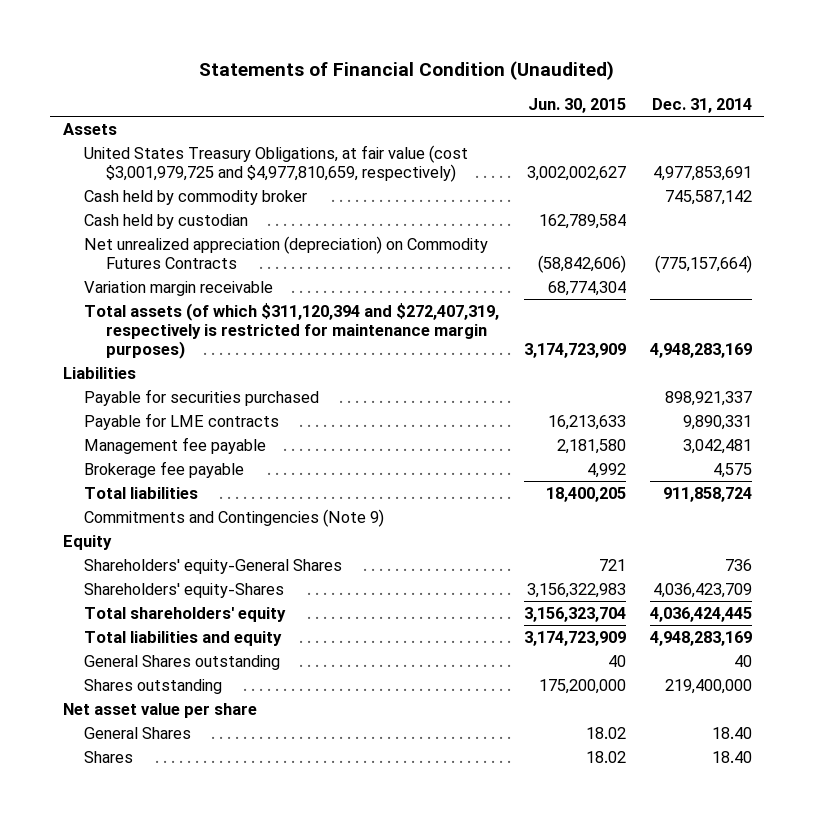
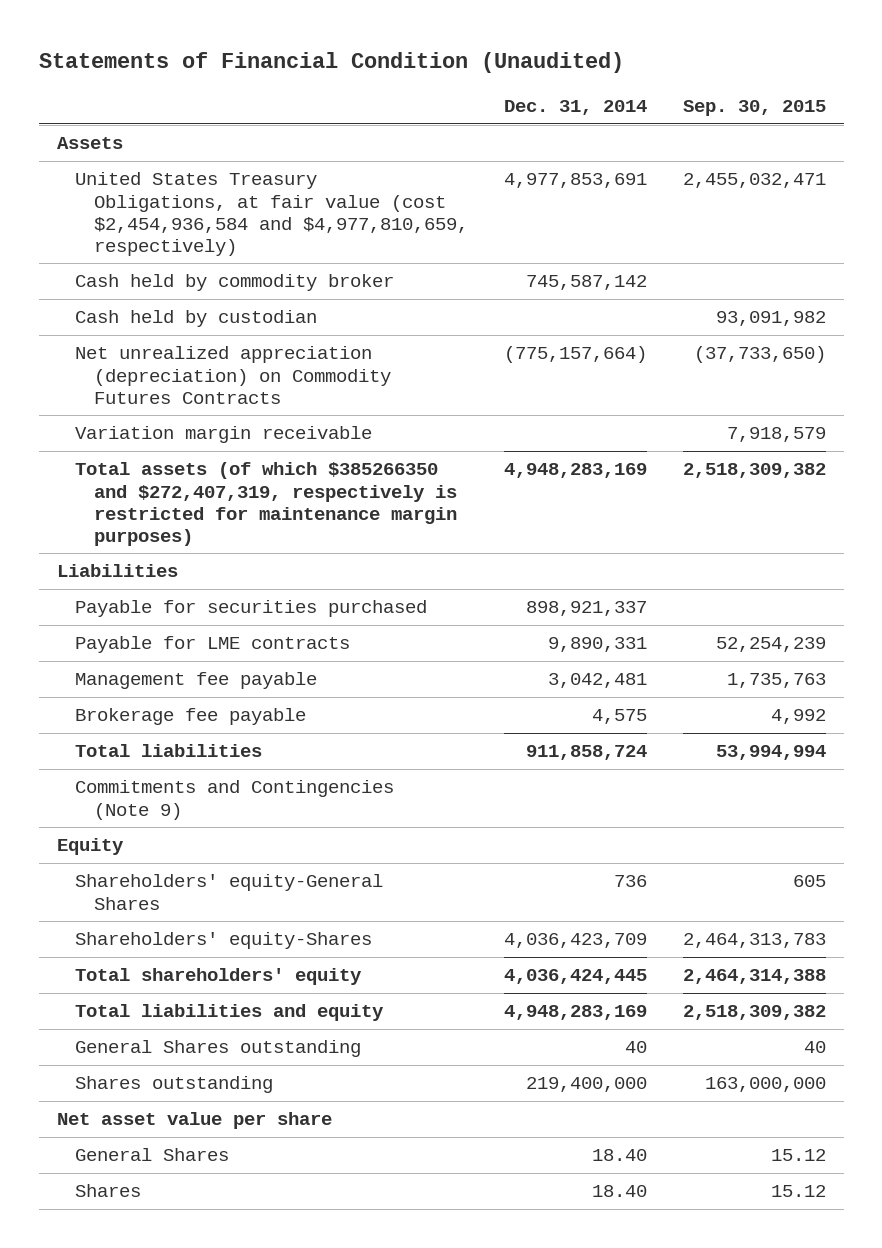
[527,98,626,114] Jun. 30, 2015 -> none
none -> [682,100,826,117] Sep. 30, 2015
[84,144,469,182] United States Treasury Obligations, at fair value (cost $3,001,979,725 and $4,977,810,659, respectively) -> [75,172,468,256] United States Treasury Obligations, at fair value (cost $2,454,936,584 and $4,977,810,659, respectively)
[84,302,500,359] Total assets (of which $311,120,394 and $272,407,319, respectively is restricted for maintenance margin purposes) -> [75,462,457,546] Total assets (of which $385266350 and $272,407,319, respectively is restricted for maintenance margin purposes)

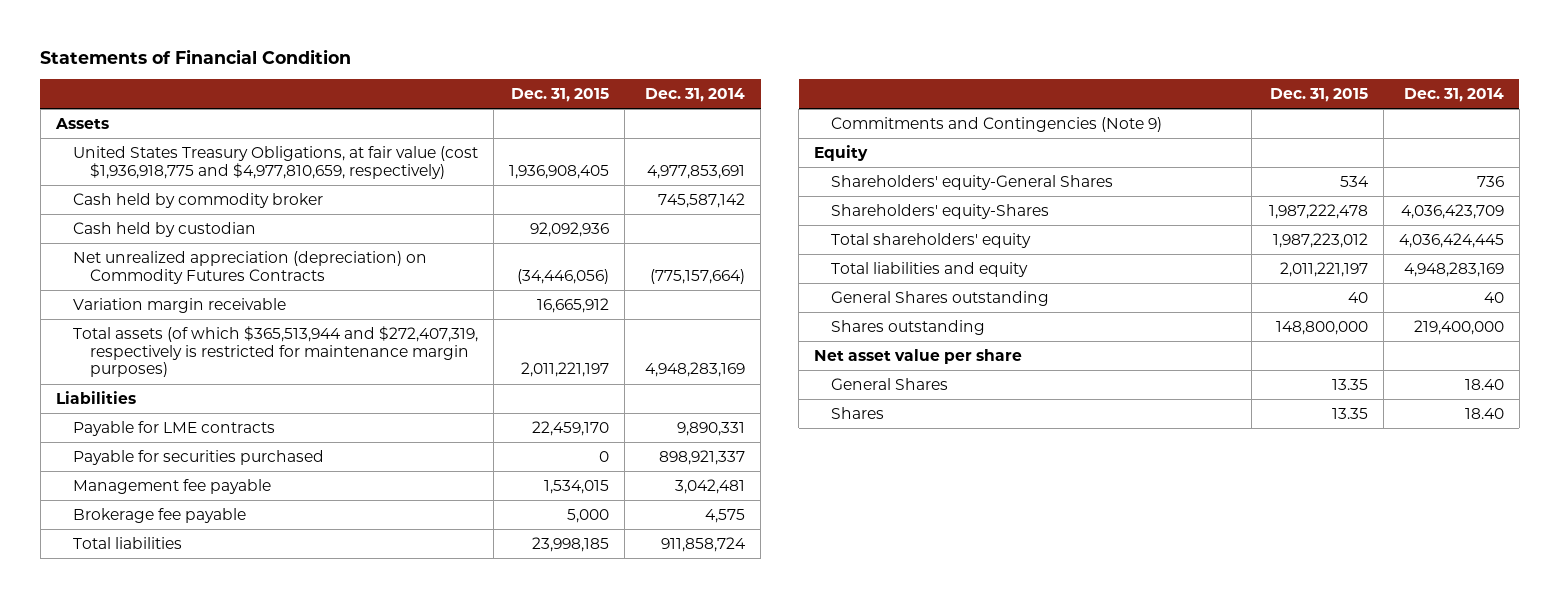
[38,52,624,74] Statements of Financial Condition (Unaudited) -> [40,48,352,64] Statements of Financial Condition
[682,100,826,117] Sep. 30, 2015 -> none
none -> [510,88,609,103] Dec. 31, 2015
[75,172,468,256] United States Treasury Obligations, at fair value (cost $2,454,936,584 and $4,977,810,659, respectively) -> [72,146,478,179] United States Treasury Obligations, at fair value (cost $1,936,918,775 and $4,977,810,659, respectively)
[75,462,457,546] Total assets (of which $385266350 and $272,407,319, respectively is restricted for maintenance margin purposes) -> [72,326,478,378] Total assets (of which $365,513,944 and $272,407,319, respectively is restricted for maintenance margin purposes)
[75,600,428,618] Payable for securities purchased -> [72,450,324,466] Payable for securities purchased

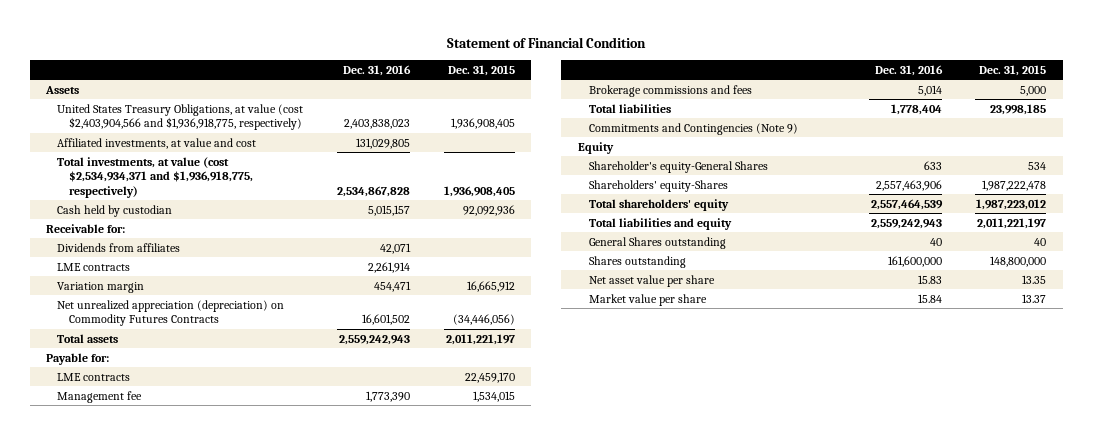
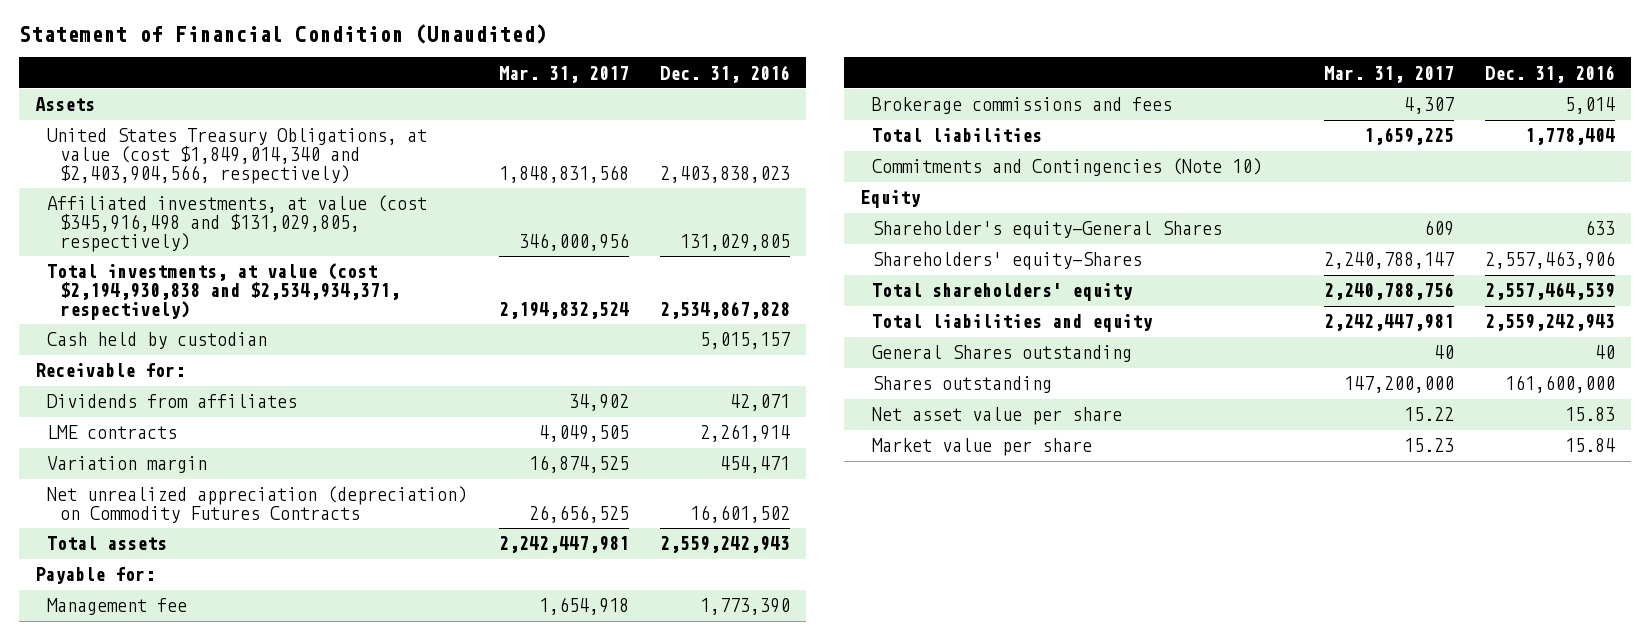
[447,37,647,49] Statement of Financial Condition -> [18,24,547,45] Statement of Financial Condition (Unaudited)
[447,64,515,76] Dec. 31, 2015 -> none
none -> [498,65,629,83] Mar. 31, 2017
[57,103,304,131] United States Treasury Obligations, at value (cost $2,403,904,566 and $1,936,918,775, respectively) -> [47,128,428,184] United States Treasury Obligations, at value (cost $1,849,014,340 and $2,403,904,566, respectively)
[57,137,257,149] Affiliated investments, at value and cost -> [47,195,428,252] Affiliated investments, at value (cost $345,916,498 and $131,029,805, respectively)
[57,156,253,198] Total investments, at value (cost $2,534,934,371 and $1,936,918,775, respectively) -> [47,263,400,320] Total investments, at value (cost $2,194,930,838 and $2,534,934,371, respectively)
[57,372,131,381] LME contracts -> none
[589,122,799,135] Commitments and Contingencies (Note 9) -> [872,158,1263,177] Commitments and Contingencies (Note 10)

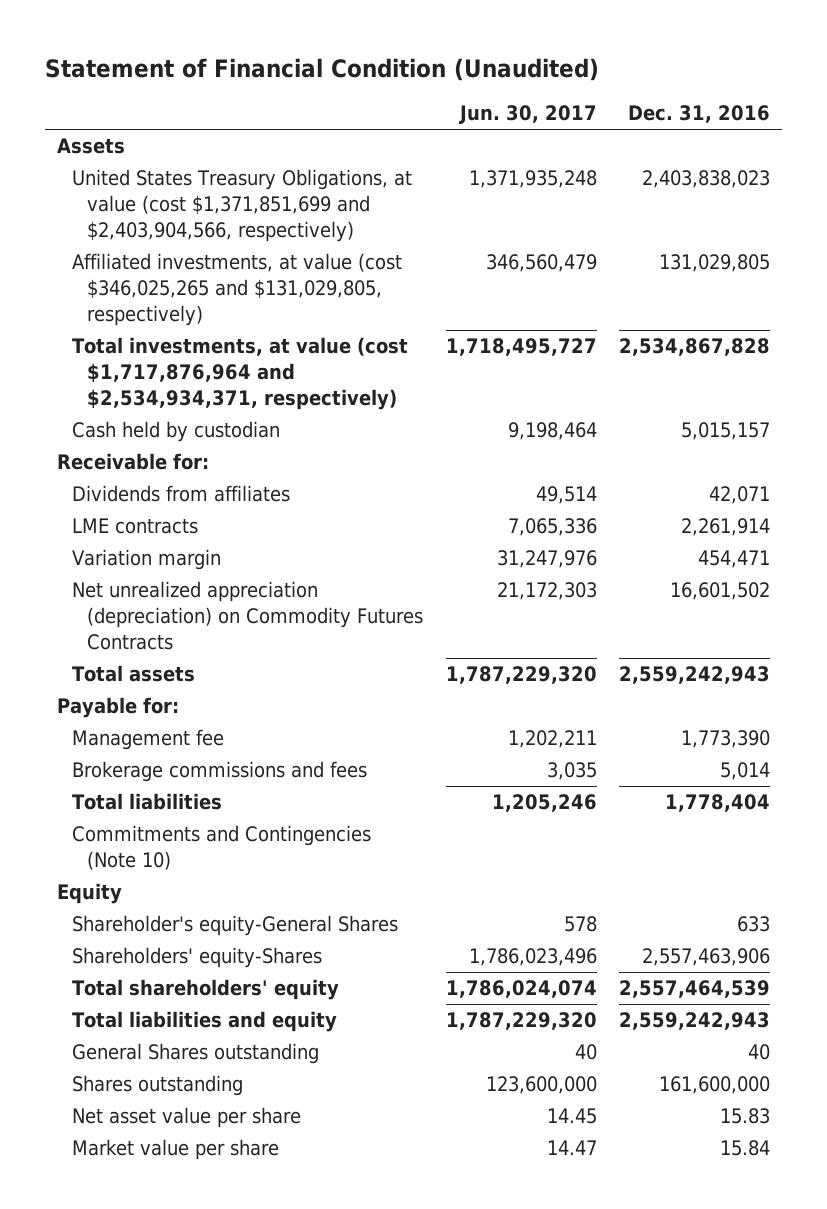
[498,65,629,83] Mar. 31, 2017 -> none
none -> [458,105,597,125] Jun. 30, 2017
[47,128,428,184] United States Treasury Obligations, at value (cost $1,849,014,340 and $2,403,904,566, respectively) -> [71,169,412,243] United States Treasury Obligations, at value (cost $1,371,851,699 and $2,403,904,566, respectively)
[47,195,428,252] Affiliated investments, at value (cost $345,916,498 and $131,029,805, respectively) -> [71,253,402,327] Affiliated investments, at value (cost $346,025,265 and $131,029,805, respectively)
[47,263,400,320] Total investments, at value (cost $2,194,930,838 and $2,534,934,371, respectively) -> [71,337,408,411] Total investments, at value (cost $1,717,876,964 and $2,534,934,371, respectively)

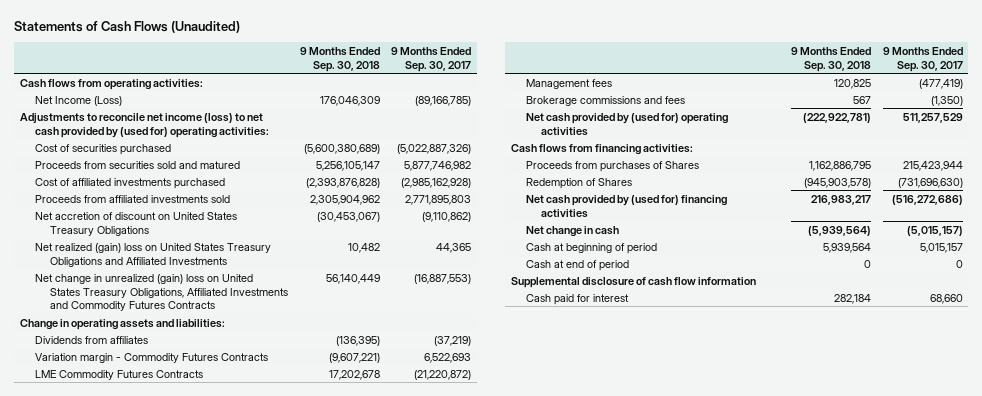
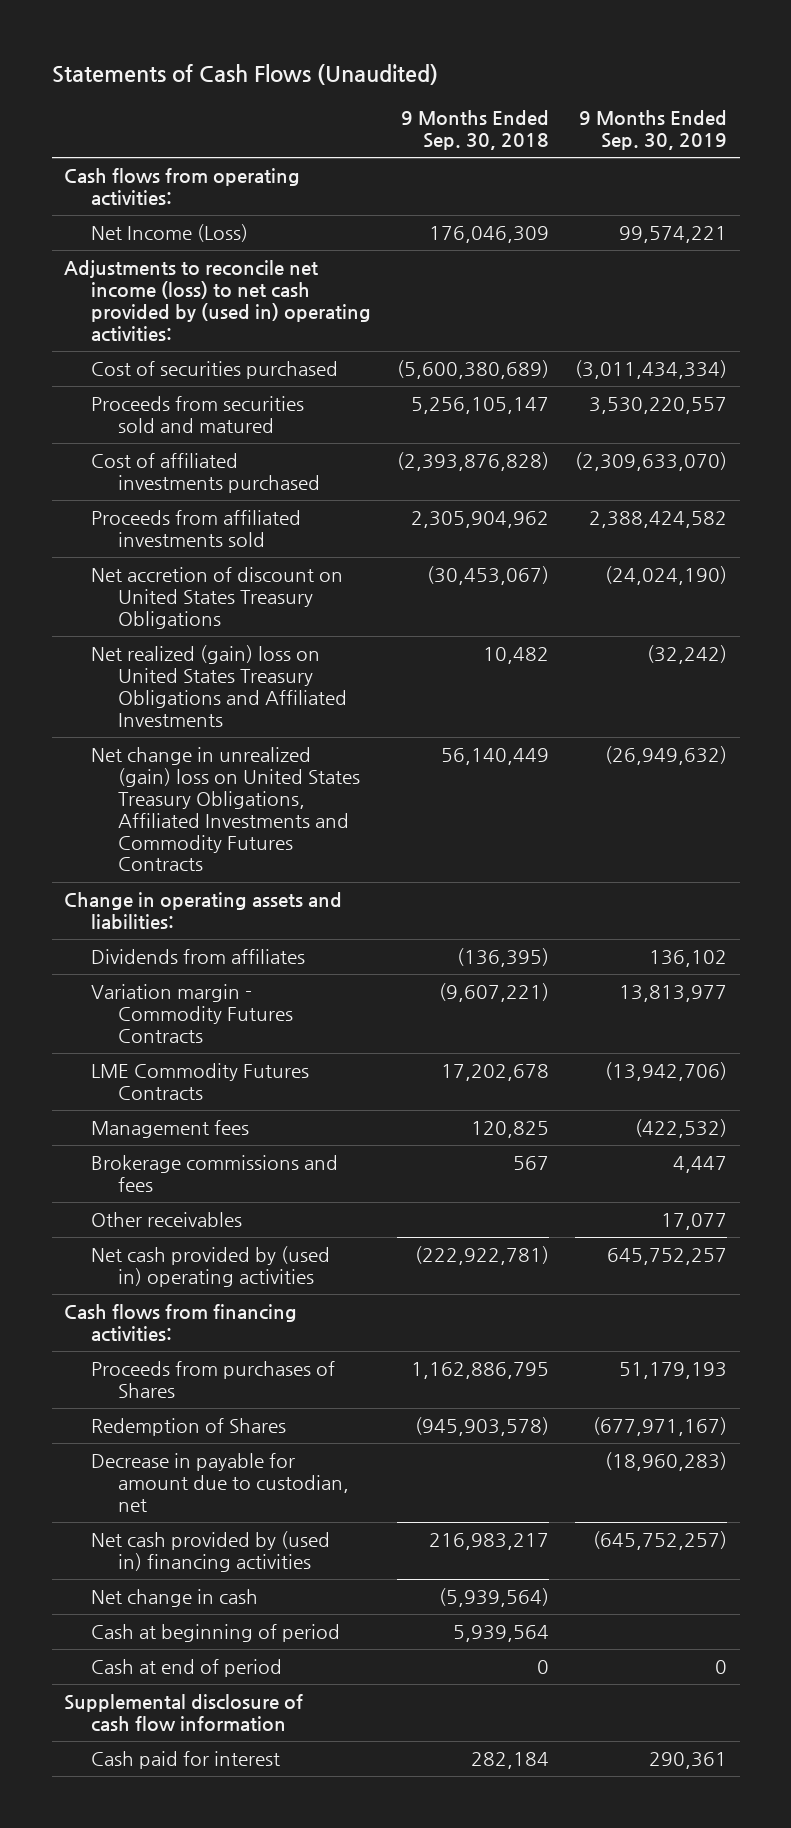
[391,46,472,72] 9 Months Ended Sep. 30, 2017 -> none
none -> [578,110,727,151] 9 Months Ended Sep. 30, 2019
[19,112,269,138] Adjustments to reconcile net income (loss) to net cash provided by (used for) operating activities: -> [64,260,372,342] Adjustments to reconcile net income (loss) to net cash provided by (used in) operating activities:
none -> [91,1212,243,1228] Other receivables
[526,112,729,136] Net cash provided by (used for) operating activities -> [91,1246,331,1288] Net cash provided by (used in) operating activities
none -> [91,1453,350,1512] Decrease in payable for amount due to custodian, net
[526,194,728,218] Net cash provided by (used for) financing activities -> [91,1531,331,1573] Net cash provided by (used in) financing activities

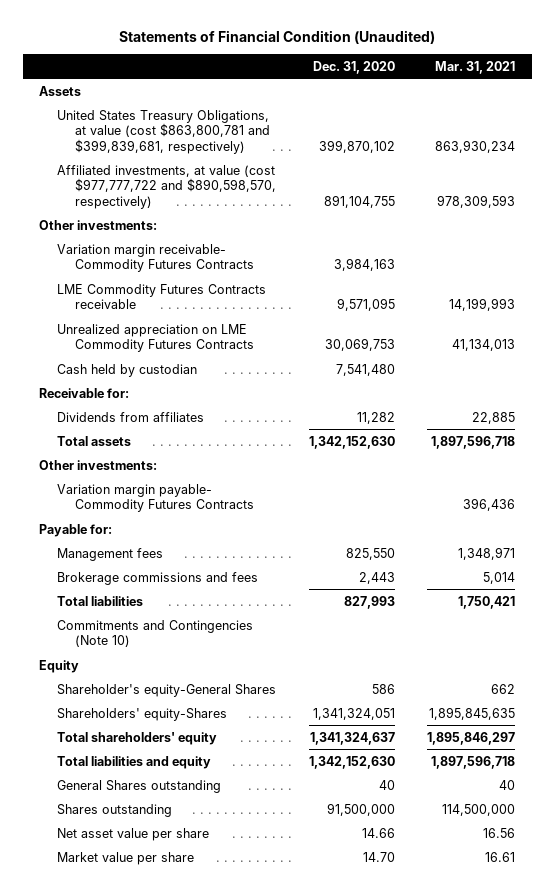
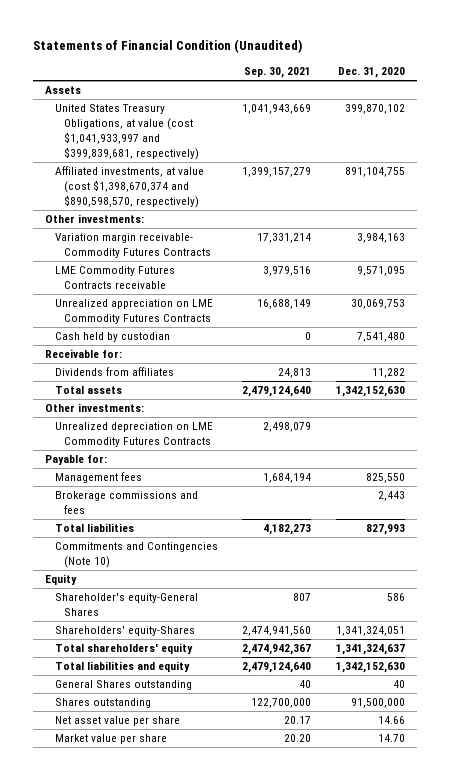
[435,60,516,74] Mar. 31, 2021 -> none
none -> [244,67,312,79] Sep. 30, 2021
[56,109,270,154] United States Treasury Obligations, at value (cost $863,800,781 and $399,839,681, respectively) -> [54,104,200,160] United States Treasury Obligations, at value (cost $1,041,933,997 and $399,839,681, respectively)
[56,164,276,209] Affiliated investments, at value (cost $977,777,722 and $890,598,570, respectively) -> [54,166,204,208] Affiliated investments, at value (cost $1,398,670,374 and $890,598,570, respectively)
[56,483,254,513] Variation margin payable- Commodity Futures Contracts -> none
none -> [54,422,213,448] Unrealized depreciation on LME Commodity Futures Contracts

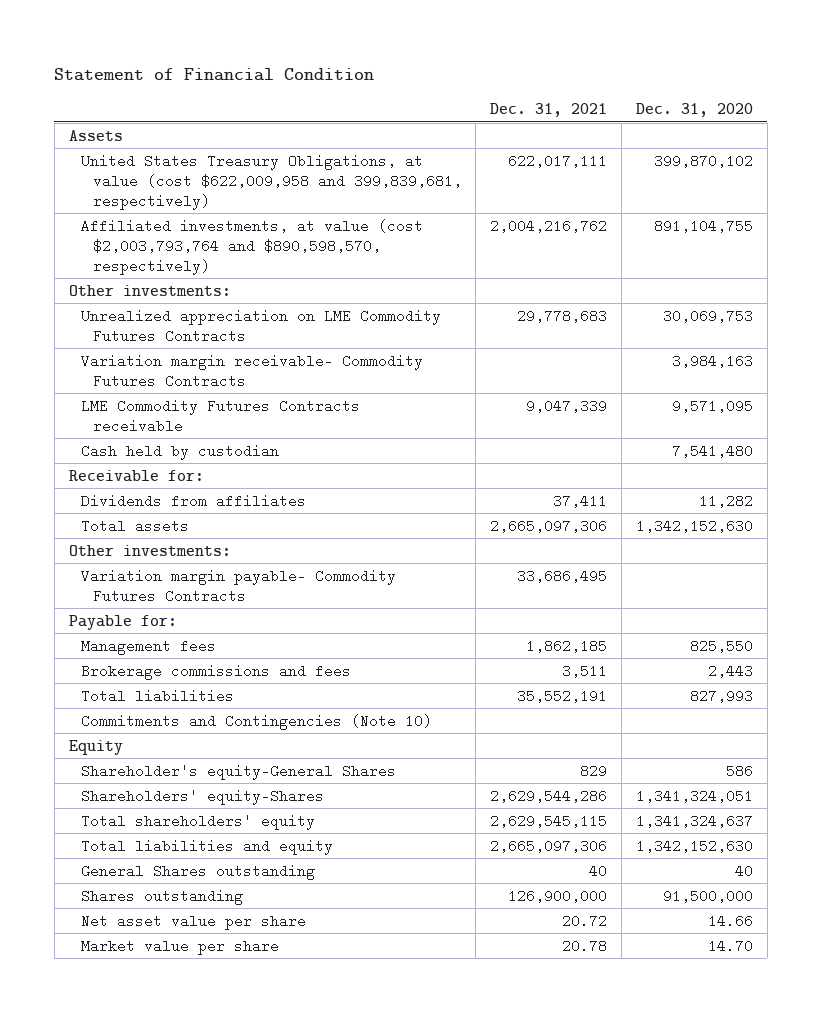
[32,39,302,54] Statements of Financial Condition (Unaudited) -> [54,68,375,82] Statement of Financial Condition
[244,67,312,79] Sep. 30, 2021 -> none
none -> [490,103,608,118] Dec. 31, 2021
[54,104,200,160] United States Treasury Obligations, at value (cost $1,041,933,997 and $399,839,681, respectively) -> [80,153,462,210] United States Treasury Obligations, at value (cost $622,009,958 and 399,839,681, respectively)
[54,166,204,208] Affiliated investments, at value (cost $1,398,670,374 and $890,598,570, respectively) -> [80,218,423,275] Affiliated investments, at value (cost $2,003,793,764 and $890,598,570, respectively)
[54,299,213,325] Unrealized appreciation on LME Commodity Futures Contracts -> [80,308,441,343] Unrealized appreciation on LME Commodity Futures Contracts
[54,422,213,448] Unrealized depreciation on LME Commodity Futures Contracts -> none
none -> [80,568,396,603] Variation margin payable- Commodity Futures Contracts

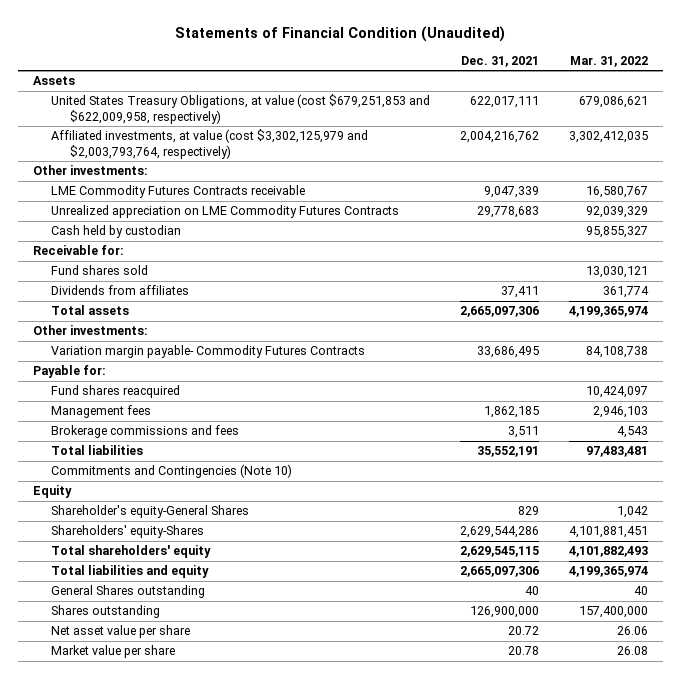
[54,68,375,82] Statement of Financial Condition -> [175,25,506,42] Statements of Financial Condition (Unaudited)
[635,103,753,118] Dec. 31, 2020 -> none
none -> [569,55,648,67] Mar. 31, 2022
[80,153,462,210] United States Treasury Obligations, at value (cost $622,009,958 and 399,839,681, respectively) -> [51,94,431,125] United States Treasury Obligations, at value (cost $679,251,853 and $622,009,958, respectively)
[80,218,423,275] Affiliated investments, at value (cost $2,003,793,764 and $890,598,570, respectively) -> [51,129,369,160] Affiliated investments, at value (cost $3,302,125,979 and $2,003,793,764, respectively)
[80,353,423,388] Variation margin receivable- Commodity Futures Contracts -> none
[80,308,441,343] Unrealized appreciation on LME Commodity Futures Contracts -> [51,205,400,219] Unrealized appreciation on LME Commodity Futures Contracts
none -> [51,265,149,276] Fund shares sold
none -> [51,385,181,399] Fund shares reacquired

